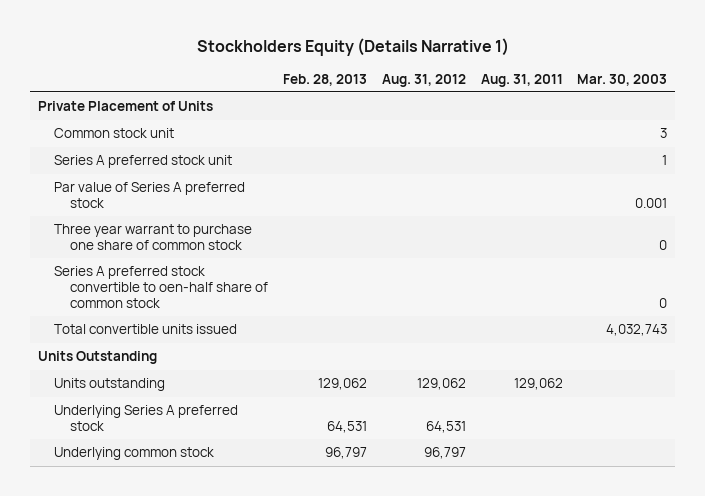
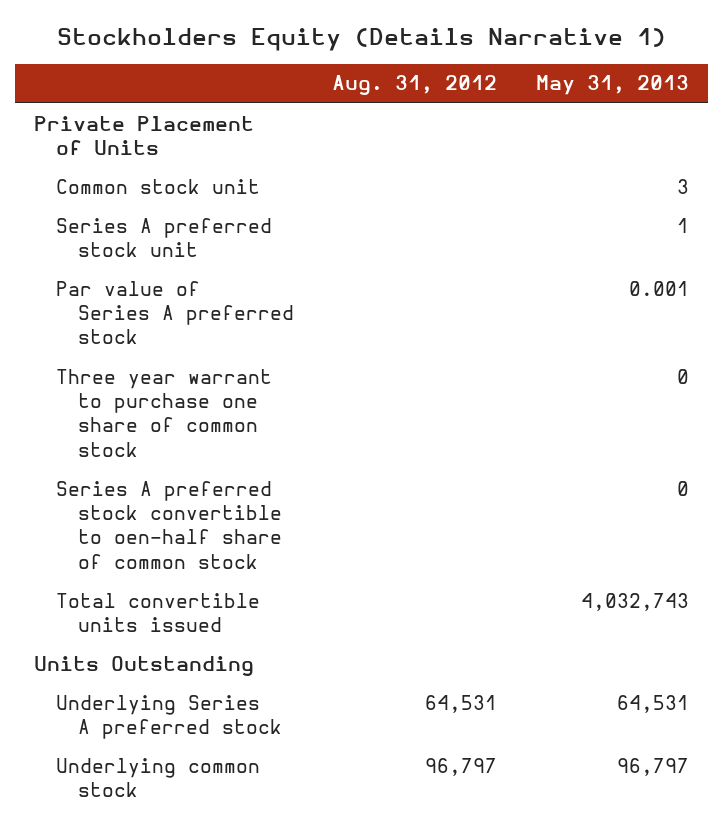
[283,73,368,86] Feb. 28, 2013 -> none
[480,73,563,87] Aug. 31, 2011 -> none
[577,73,668,86] Mar. 30, 2003 -> none
none -> [535,75,689,96] May 31, 2013
[54,378,166,392] Units outstanding -> none

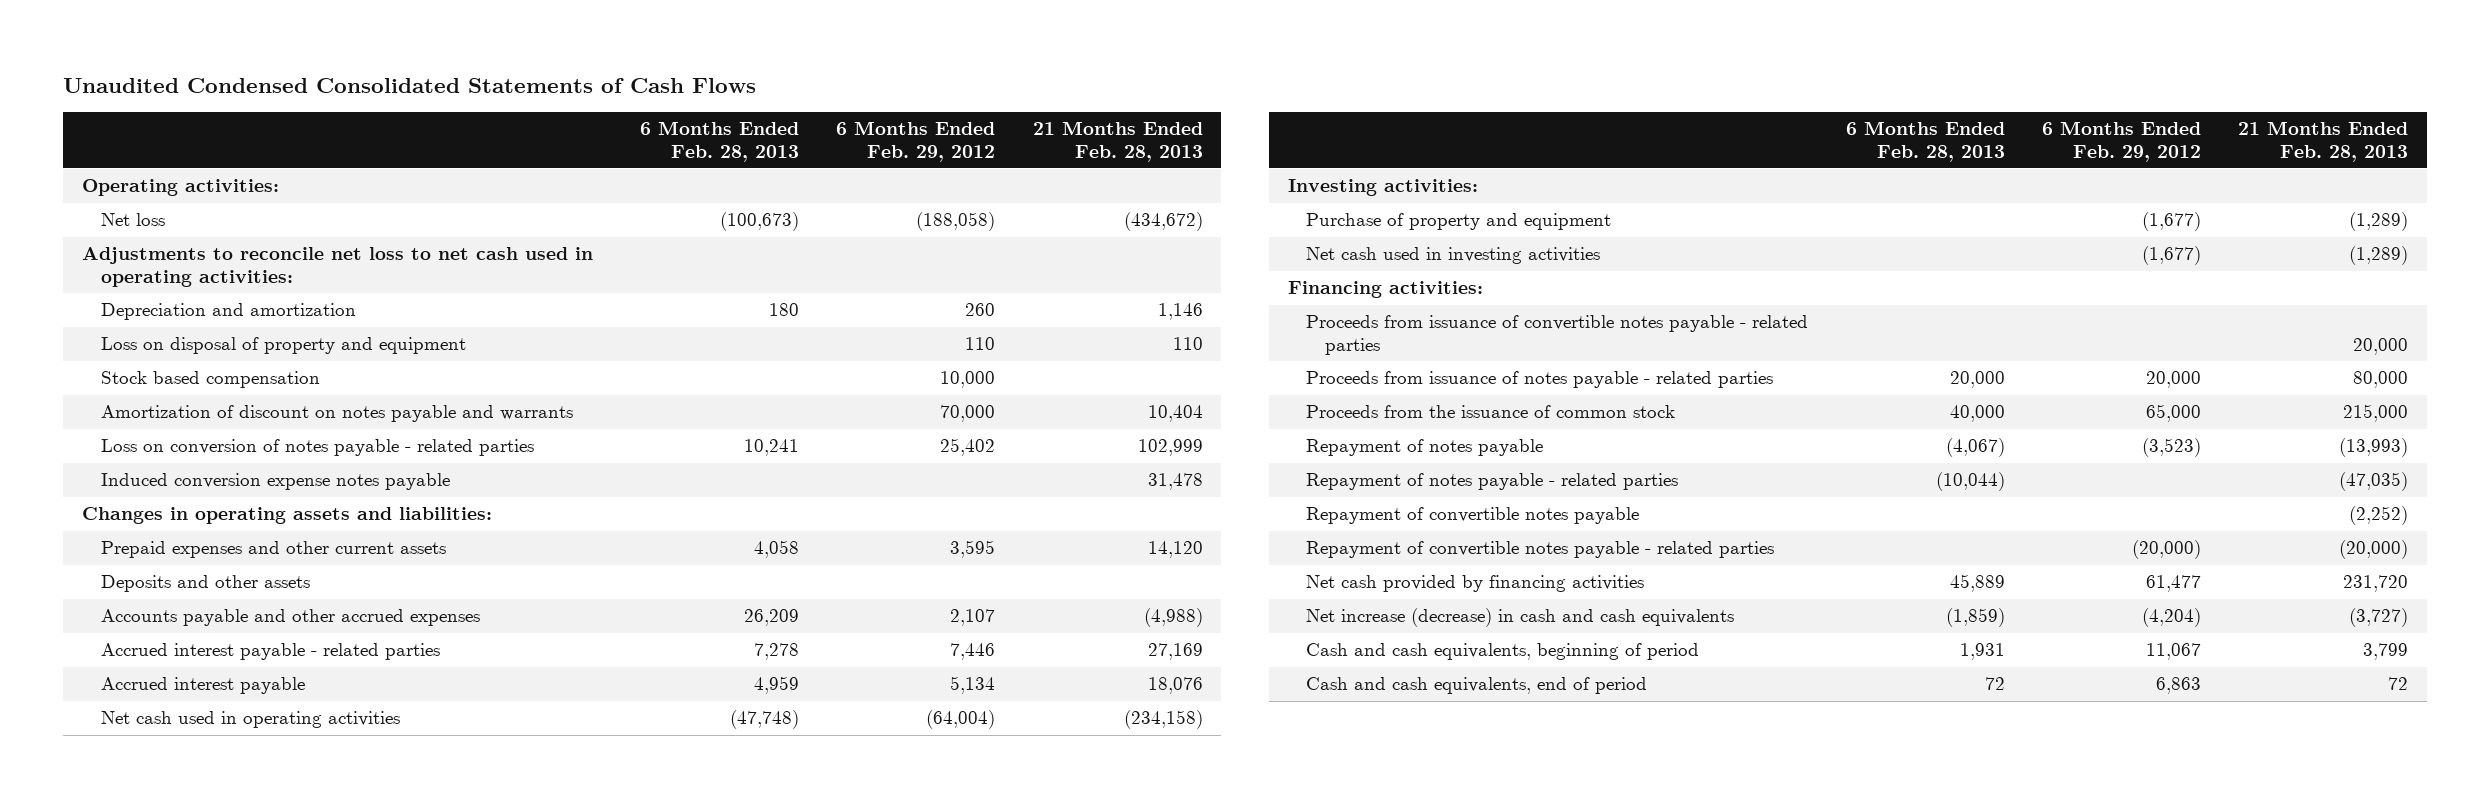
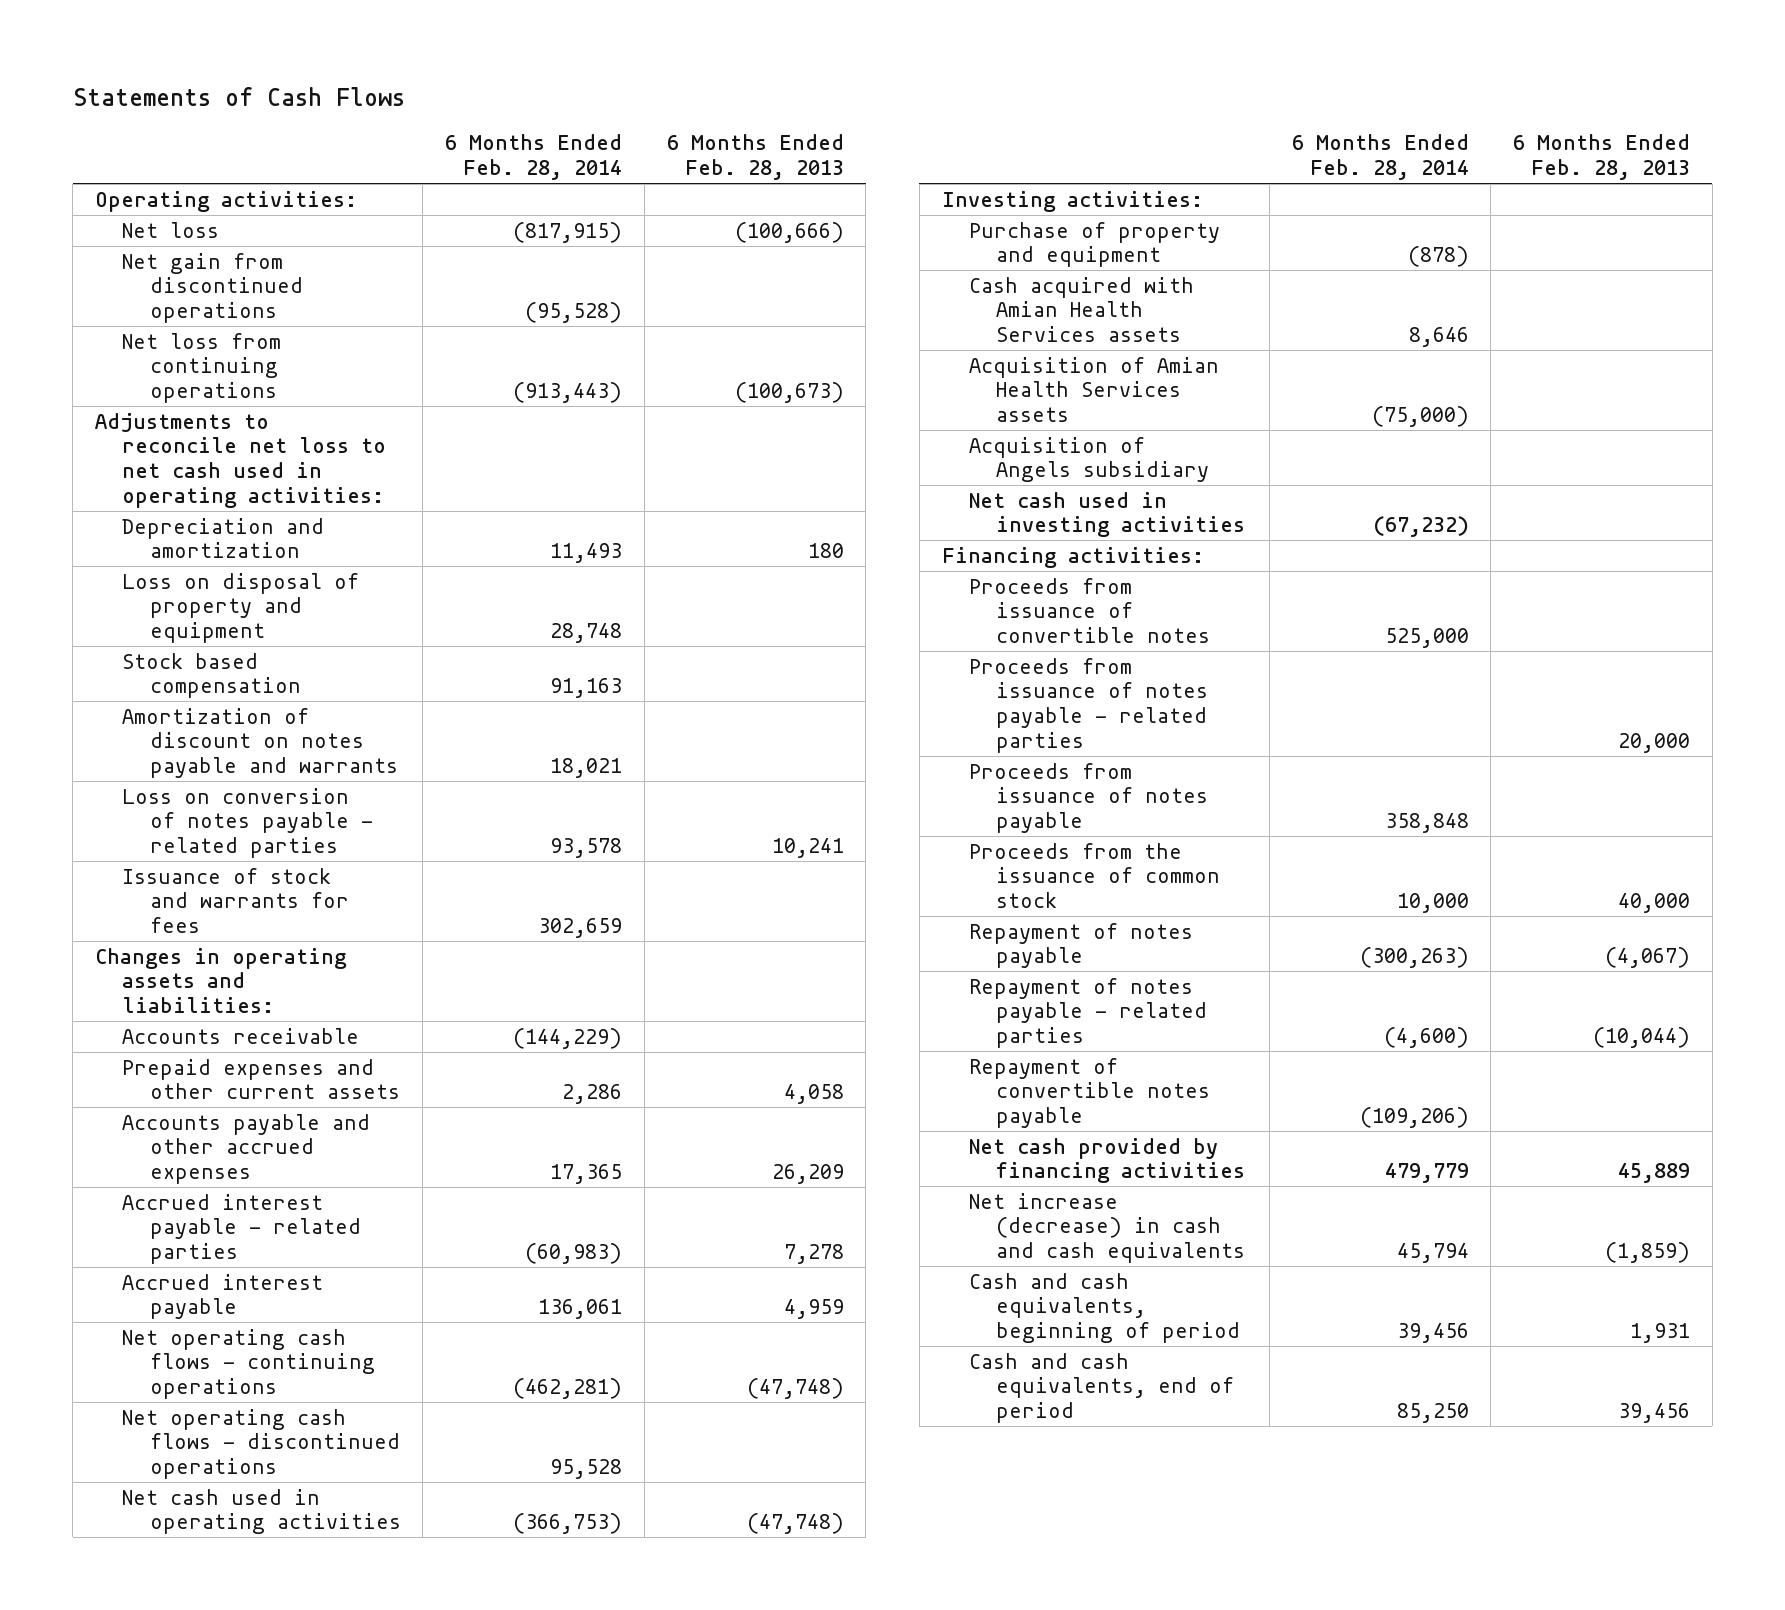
[63,78,757,94] Unaudited Condensed Consolidated Statements of Cash Flows -> [72,87,405,107] Statements of Cash Flows
[836,121,996,162] 6 Months Ended Feb. 29, 2012 -> none
[1032,121,1203,162] 21 Months Ended Feb. 28, 2013 -> none
none -> [445,134,623,181] 6 Months Ended Feb. 28, 2014
[720,212,800,232] (100,673) -> [734,221,844,243] (100,666)
none -> [122,252,303,324] Net gain from discontinued operations
none -> [122,332,282,404] Net loss from continuing operations
[100,473,450,491] Induced conversion expense notes payable -> none
none -> [122,867,349,934] Issuance of stock and warrants for fees
none -> [122,1027,360,1044] Accounts receivable
[100,575,310,593] Deposits and other assets -> none
none -> [122,1328,375,1400] Net operating cash flows - continuing operations
none -> [122,1408,400,1480] Net operating cash flows - discontinued operations
none -> [968,276,1194,343] Cash acquired with Amian Health Services assets
none -> [968,356,1219,423] Acquisition of Amian Health Services assets
none -> [968,436,1210,483] Acquisition of Angels subsidiary
[1306,315,1809,355] Proceeds from issuance of convertible notes payable - related parties -> [968,577,1211,644] Proceeds from issuance of convertible notes
none -> [968,762,1209,834] Proceeds from issuance of notes payable
[1306,541,1775,559] Repayment of convertible notes payable - related parties -> none
[1984,677,2005,691] 72 -> [1618,1403,1691,1424] 39,456

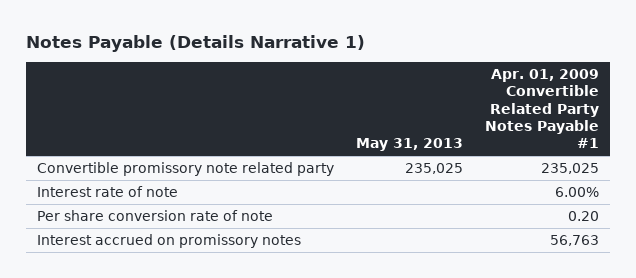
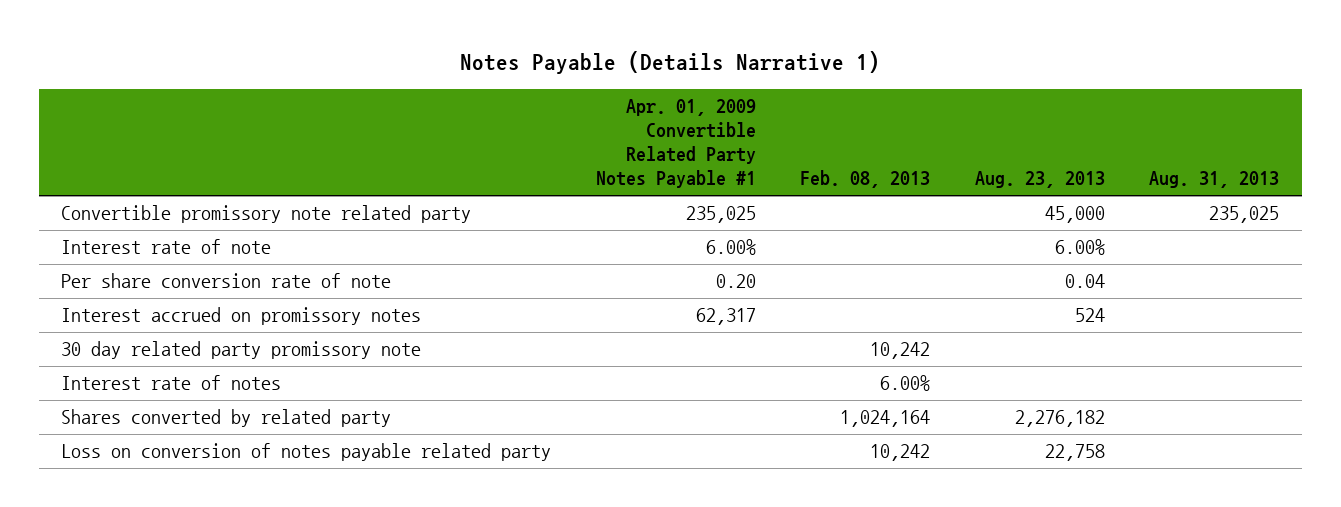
[356,138,464,152] May 31, 2013 -> none
none -> [800,170,931,189] Feb. 08, 2013
none -> [974,171,1105,189] Aug. 23, 2013
none -> [1149,171,1280,189] Aug. 31, 2013
[550,235,600,247] 56,763 -> [695,308,756,326] 62,317
none -> [61,341,422,360] 30 day related party promissory note
none -> [61,375,282,391] Interest rate of notes
none -> [61,409,392,428] Shares converted by related party
none -> [61,443,552,462] Loss on conversion of notes payable related party

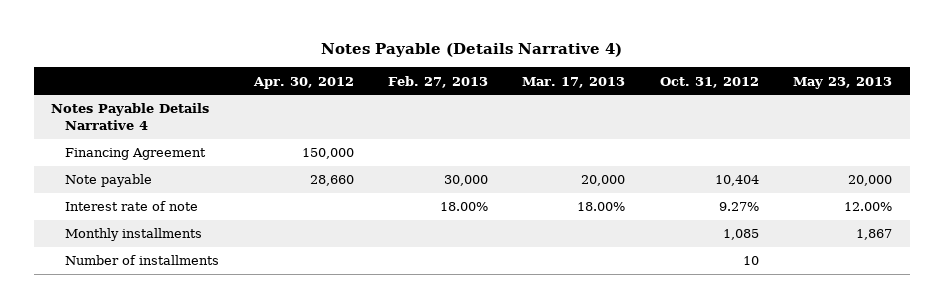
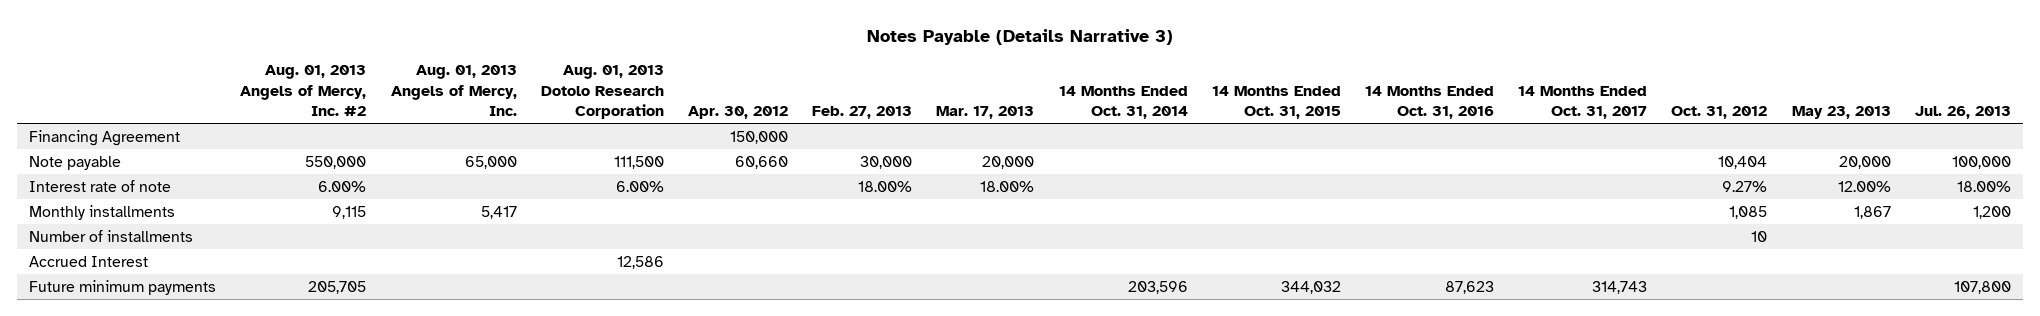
[320,43,622,58] Notes Payable (Details Narrative 4) -> [866,28,1173,45] Notes Payable (Details Narrative 3)
none -> [240,65,367,116] Aug. 01, 2013 Angels of Mercy, Inc. #2
none -> [390,65,517,116] Aug. 01, 2013 Angels of Mercy, Inc.
none -> [540,65,664,119] Aug. 01, 2013 Dotolo Research Corporation
none -> [1058,85,1188,119] 14 Months Ended Oct. 31, 2014
none -> [1211,85,1341,119] 14 Months Ended Oct. 31, 2015
none -> [1364,85,1494,119] 14 Months Ended Oct. 31, 2016
none -> [1518,85,1648,119] 14 Months Ended Oct. 31, 2017
none -> [1914,105,2011,119] Jul. 26, 2013
[50,103,209,130] Notes Payable Details Narrative 4 -> none
[309,175,354,187] 28,660 -> [734,155,788,169] 60,660
none -> [29,255,149,267] Accrued Interest
none -> [29,279,217,295] Future minimum payments

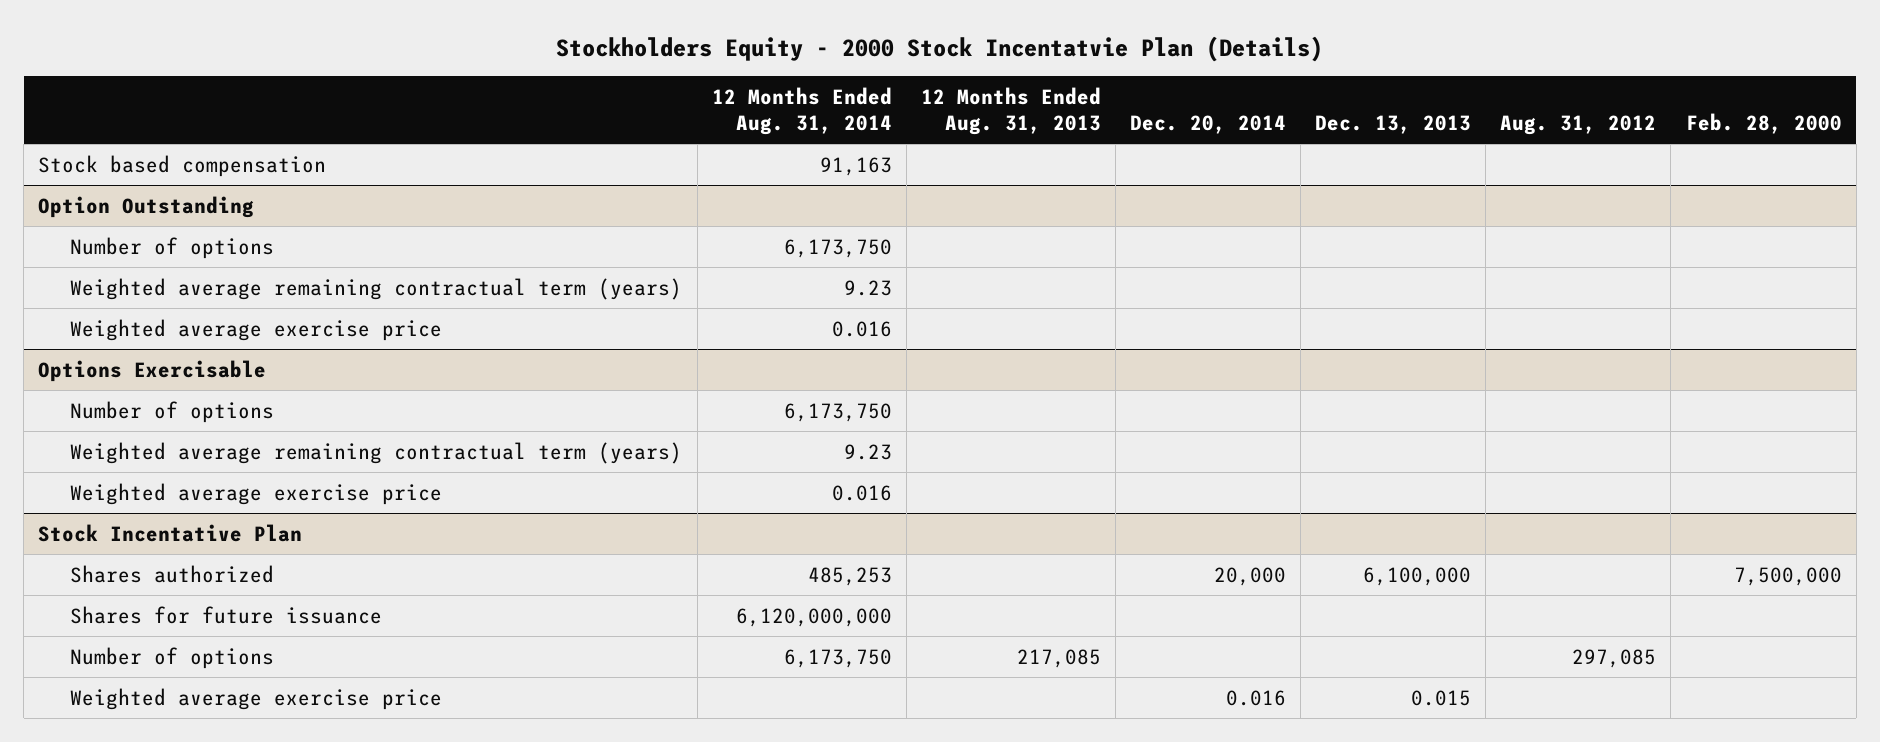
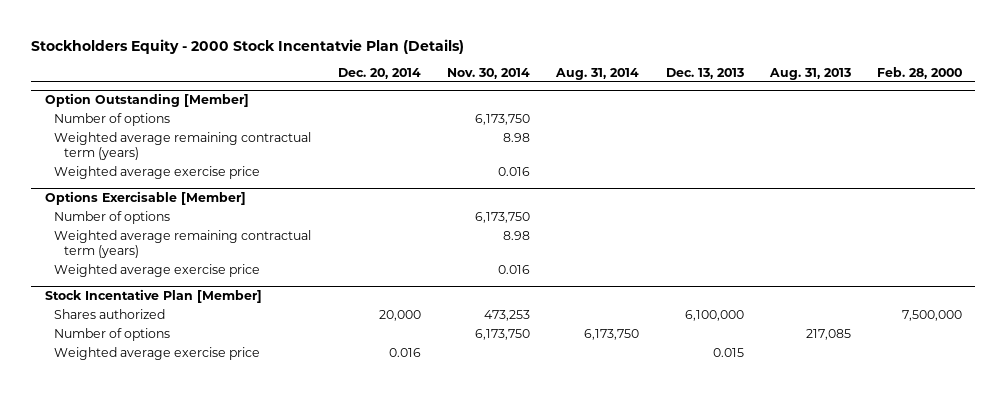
[711,86,892,135] 12 Months Ended Aug. 31, 2014 -> none
[920,86,1101,135] 12 Months Ended Aug. 31, 2013 -> none
[1500,114,1657,135] Aug. 31, 2012 -> none
none -> [447,67,531,79] Nov. 30, 2014
none -> [555,67,640,80] Aug. 31, 2014
none -> [769,67,852,80] Aug. 31, 2013
[38,154,327,177] Stock based compensation -> none
[38,195,255,218] Option Outstanding -> [44,93,249,108] Option Outstanding [Member]
[38,359,267,382] Options Exercisable -> [44,191,246,206] Options Exercisable [Member]
[38,523,303,542] Stock Incentative Plan -> [44,289,262,304] Stock Incentative Plan [Member]
[70,605,383,624] Shares for future issuance -> none

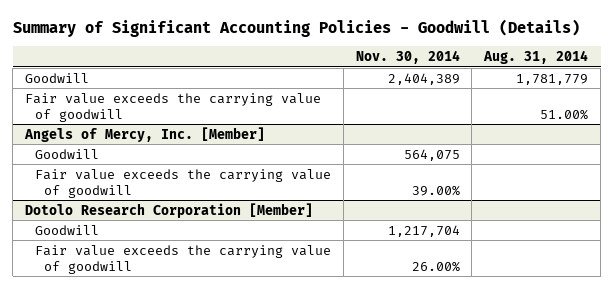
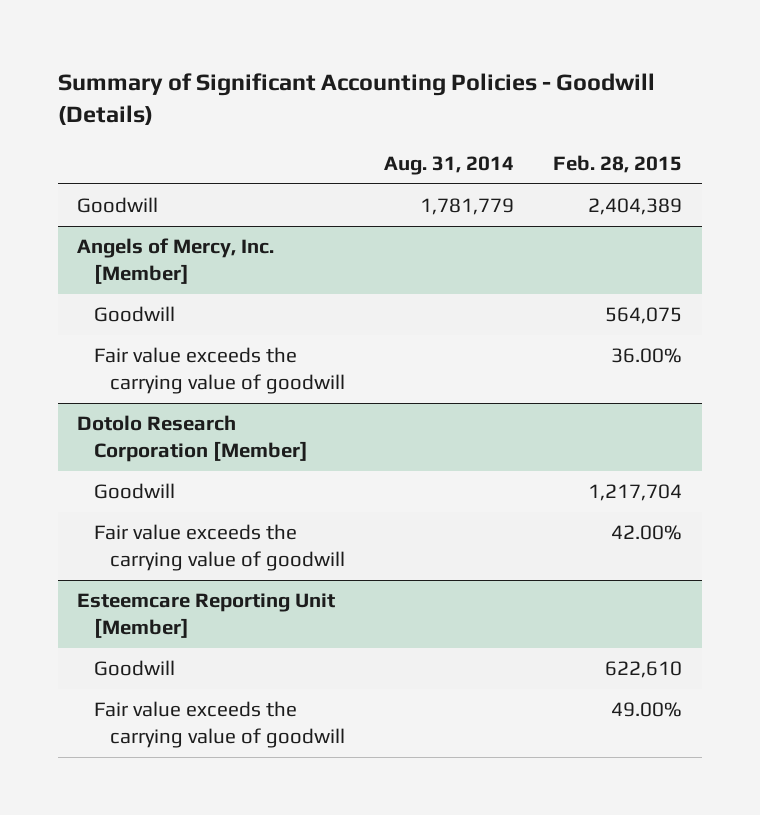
[355,50,460,65] Nov. 30, 2014 -> none
none -> [553,154,683,173] Feb. 28, 2015
[25,92,322,122] Fair value exceeds the carrying value of goodwill -> none
none -> [77,593,336,638] Esteemcare Reporting Unit [Member]
none -> [93,660,175,677] Goodwill
none -> [93,701,346,748] Fair value exceeds the carrying value of goodwill

